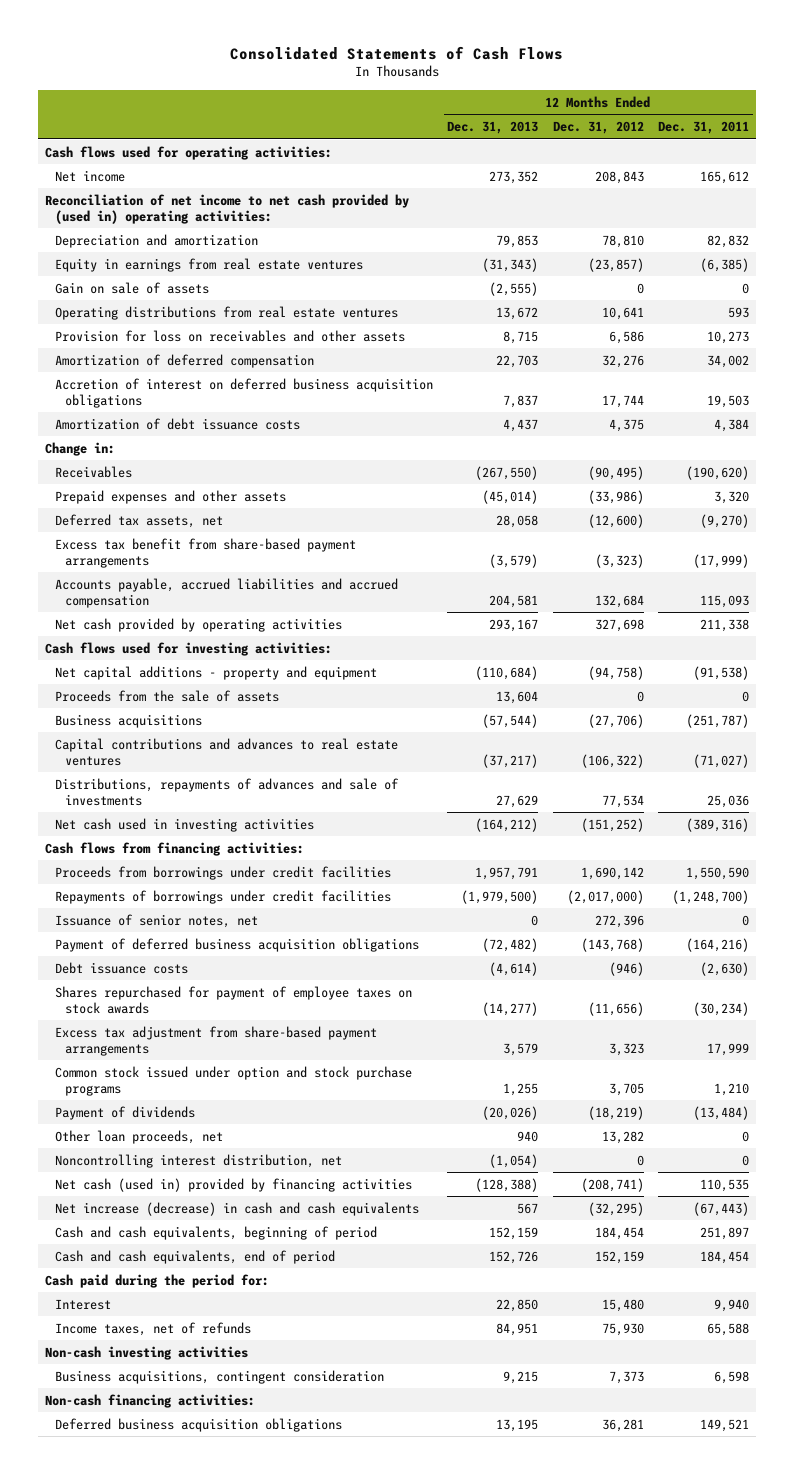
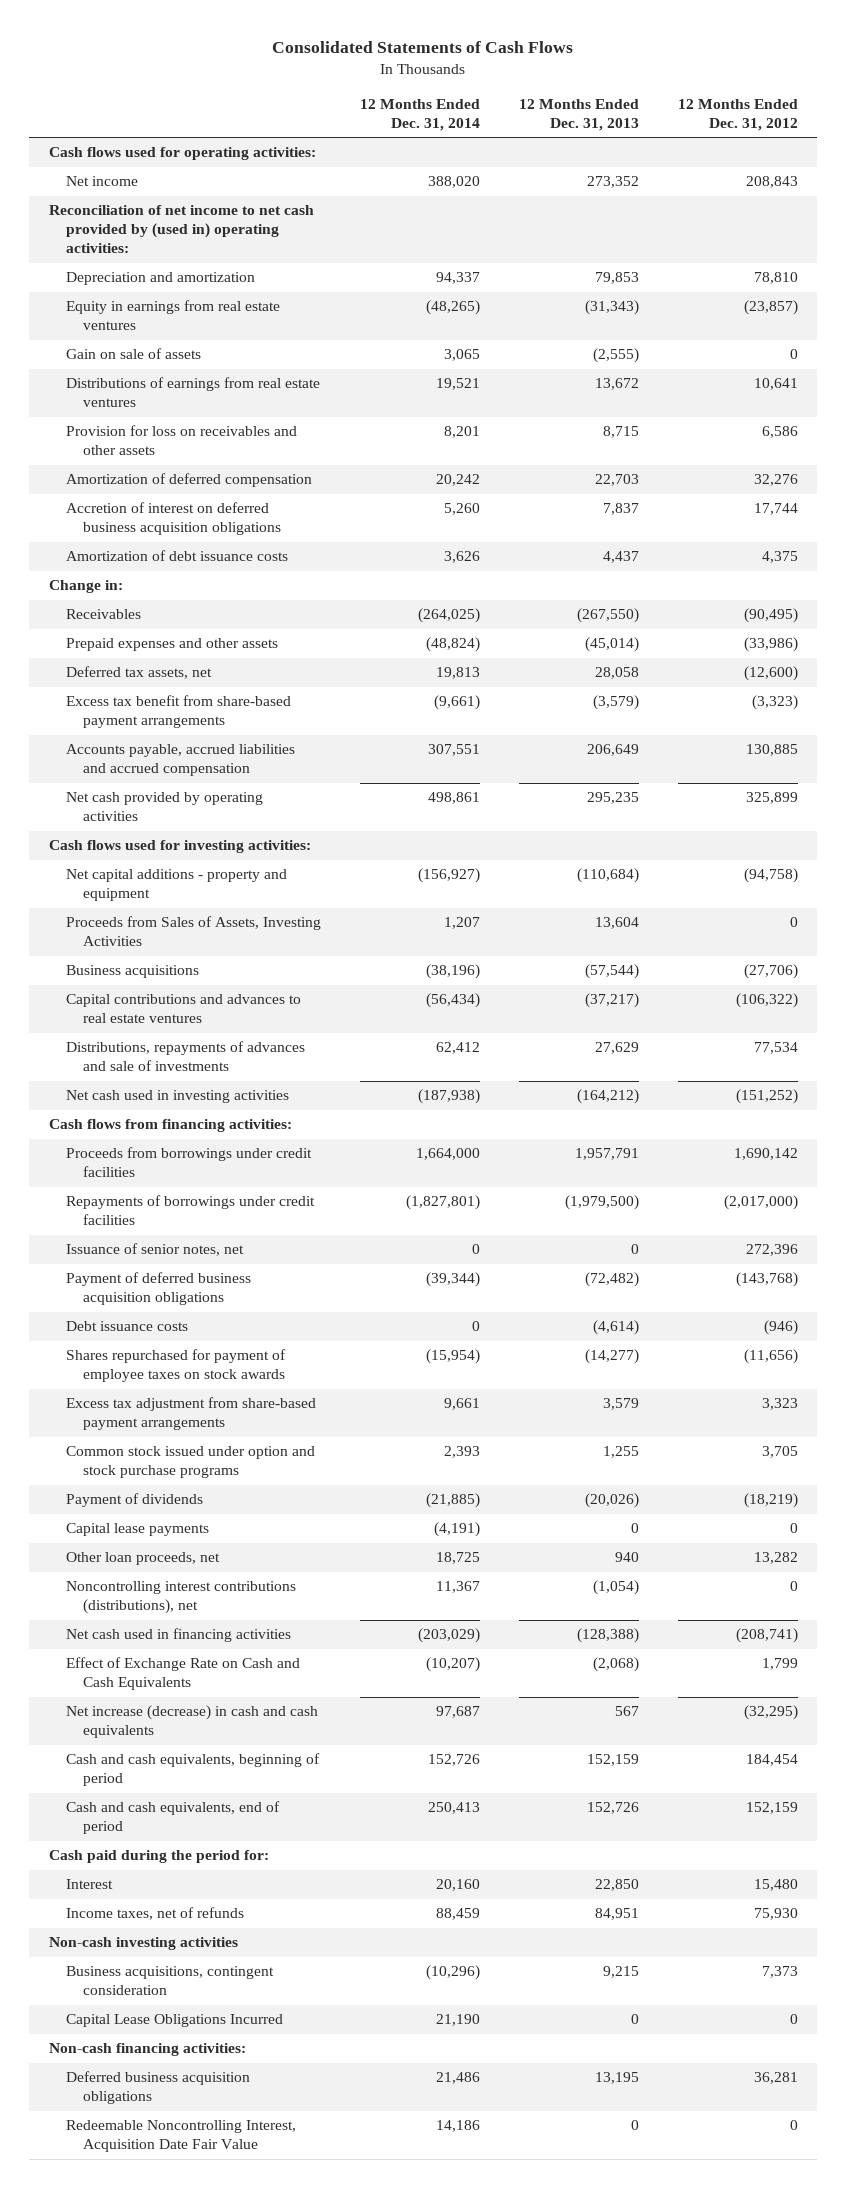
[658,120,750,134] Dec. 31, 2011 -> none
none -> [359,98,480,131] 12 Months Ended Dec. 31, 2014
[55,305,399,320] Operating distributions from real estate ventures -> [66,377,321,408] Distributions of earnings from real estate ventures
[489,594,539,608] 204,581 -> [586,744,639,757] 206,649
[594,594,644,608] 132,684 -> [745,744,798,757] 130,885
[489,618,539,632] 293,167 -> [586,792,639,805] 295,235
[594,618,644,632] 327,698 -> [745,792,798,805] 325,899
[55,689,280,702] Proceeds from the sale of assets -> [66,916,322,947] Proceeds from Sales of Assets, Investing Activities
none -> [66,1523,210,1537] Capital lease payments
[55,1153,343,1168] Noncontrolling interest distribution, net -> [66,1581,297,1615] Noncontrolling interest contributions (distributions), net
[55,1177,413,1192] Net cash (used in) provided by financing activities -> [66,1628,292,1643] Net cash used in financing activities
none -> [66,1657,301,1691] Effect of Exchange Rate on Cash and Cash Equivalents
none -> [66,2014,284,2028] Capital Lease Obligations Incurred
none -> [66,2120,297,2153] Redeemable Noncontrolling Interest, Acquisition Date Fair Value

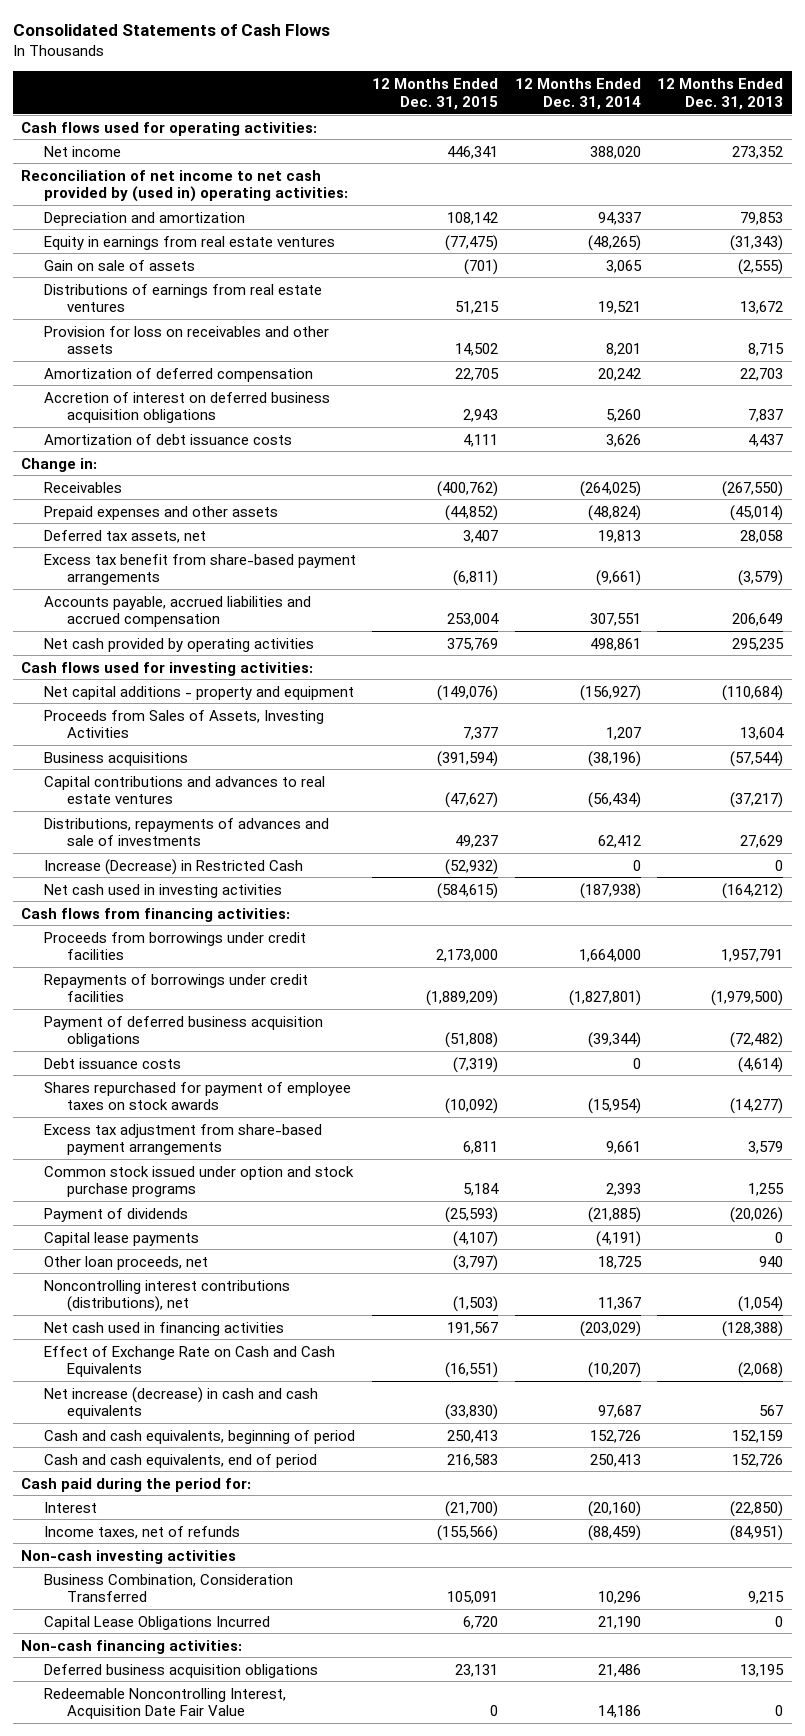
[677,98,798,131] 12 Months Ended Dec. 31, 2012 -> none
none -> [372,77,499,110] 12 Months Ended Dec. 31, 2015
none -> [43,858,303,875] Increase (Decrease) in Restricted Cash
[66,1243,245,1257] Issuance of senior notes, net -> none
[435,1879,480,1892] 20,160 -> [587,1500,641,1517] (20,160)
[594,1879,639,1892] 22,850 -> [730,1500,784,1517] (22,850)
[435,1908,480,1921] 88,459 -> [587,1524,641,1541] (88,459)
[594,1908,639,1921] 84,951 -> [730,1524,784,1541] (84,951)
[66,1966,275,1996] Business acquisitions, contingent consideration -> none
none -> [43,1573,293,1603] Business Combination, Consideration Transferred

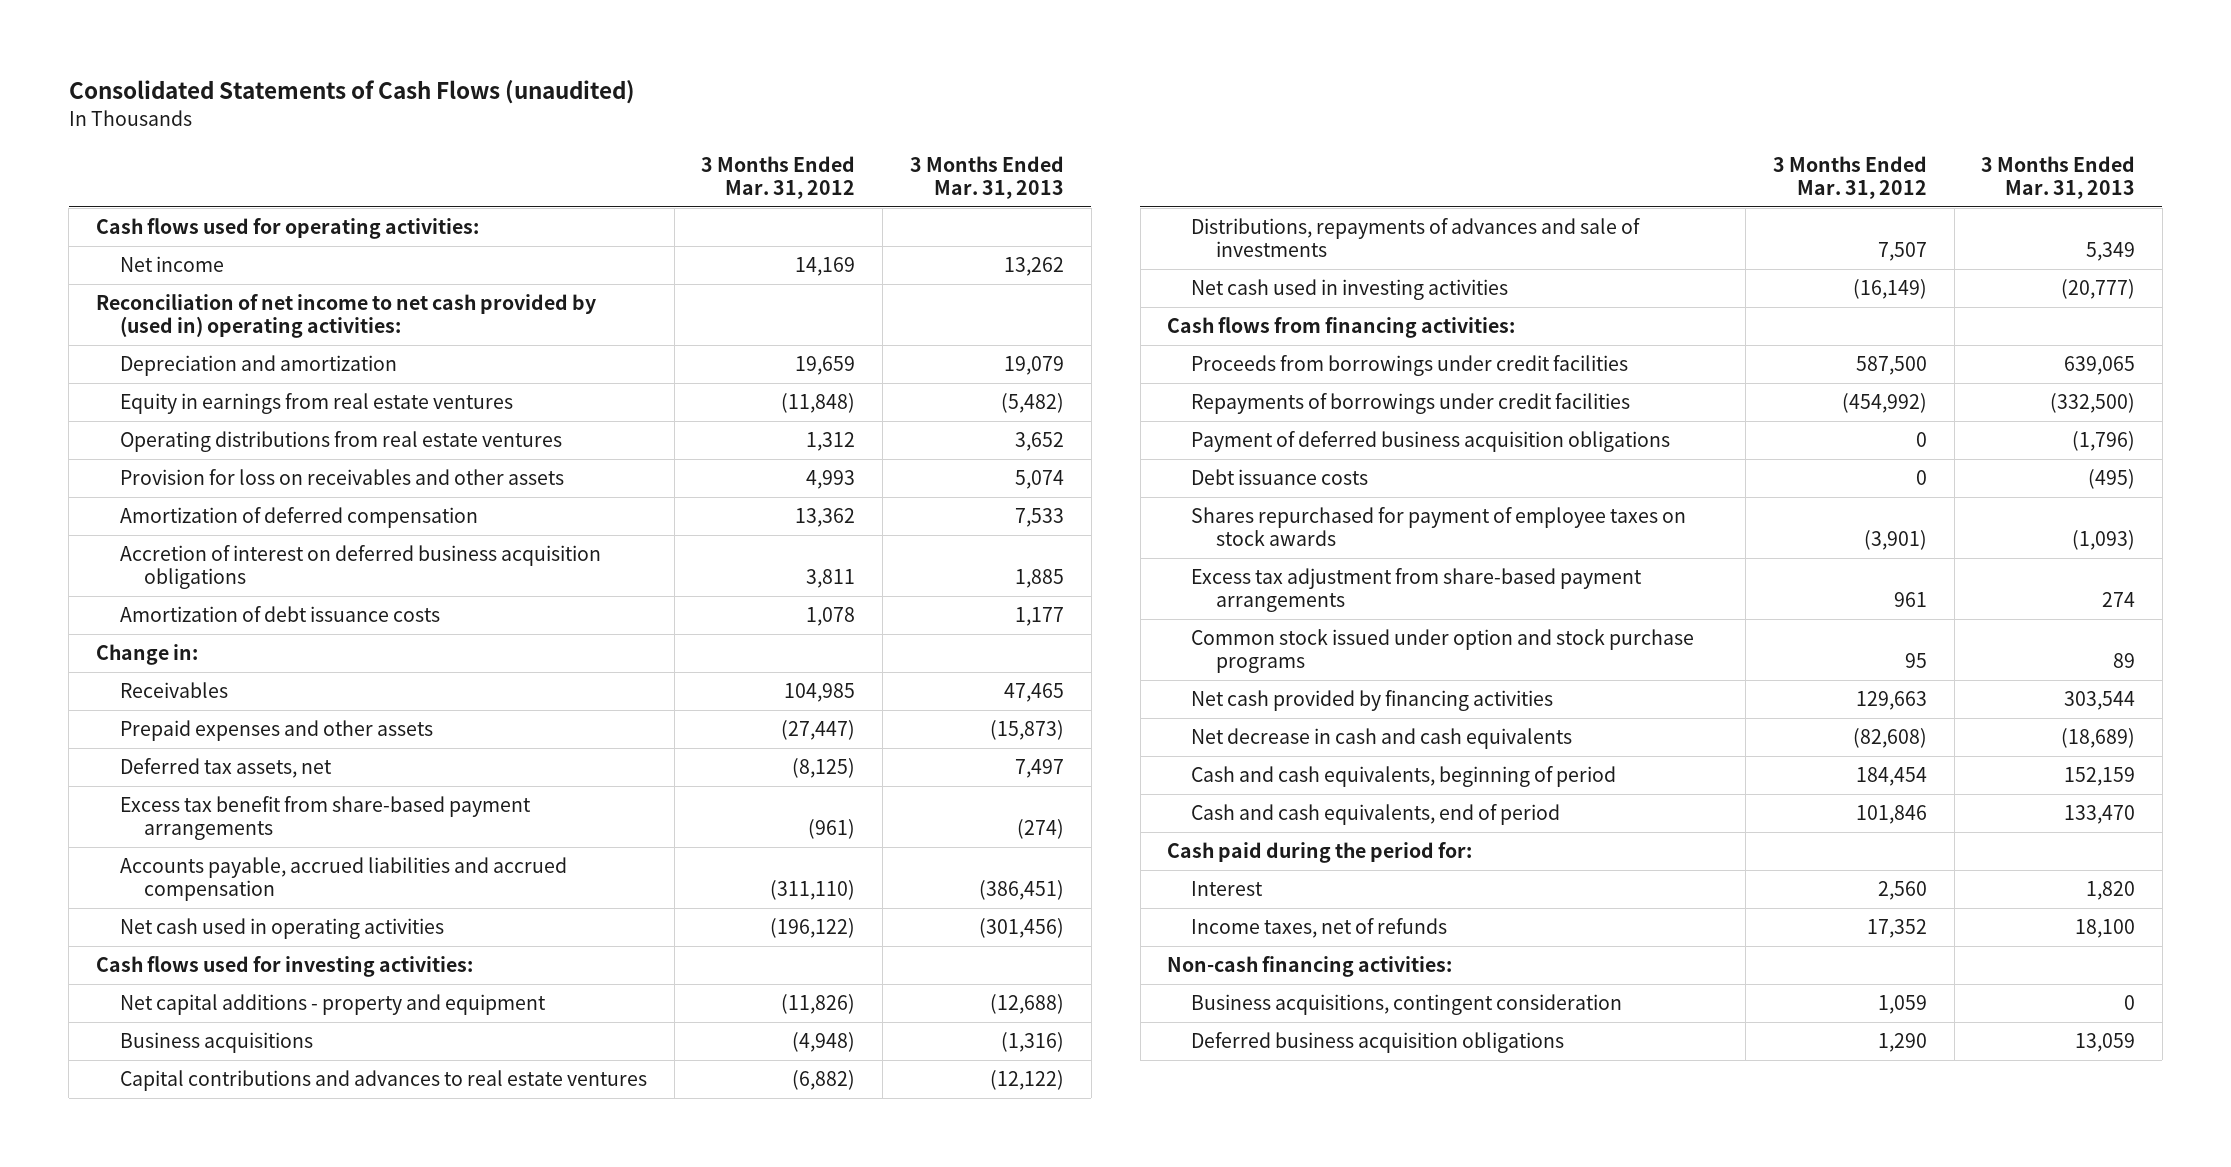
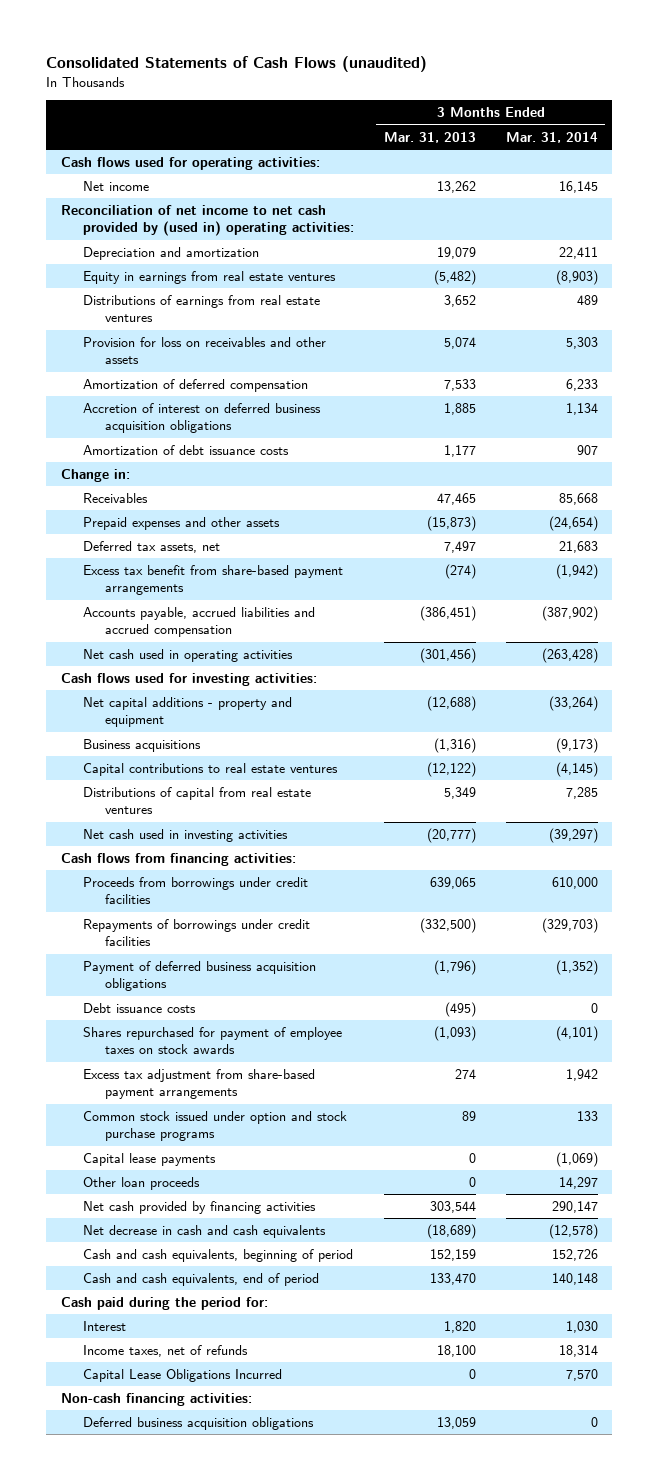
[701,155,856,199] 3 Months Ended Mar. 31, 2012 -> none
none -> [505,131,598,143] Mar. 31, 2014
[119,431,562,453] Operating distributions from real estate ventures -> [83,295,321,323] Distributions of earnings from real estate ventures
[119,1070,647,1092] Capital contributions and advances to real estate ventures -> [83,763,339,777] Capital contributions to real estate ventures
[1191,218,1641,258] Distributions, repayments of advances and sale of investments -> [83,787,312,815] Distributions of capital from real estate ventures
none -> [83,1153,217,1167] Capital lease payments
none -> [83,1177,201,1191] Other loan proceeds
none -> [83,1369,283,1383] Capital Lease Obligations Incurred
[1191,994,1623,1016] Business acquisitions, contingent consideration -> none

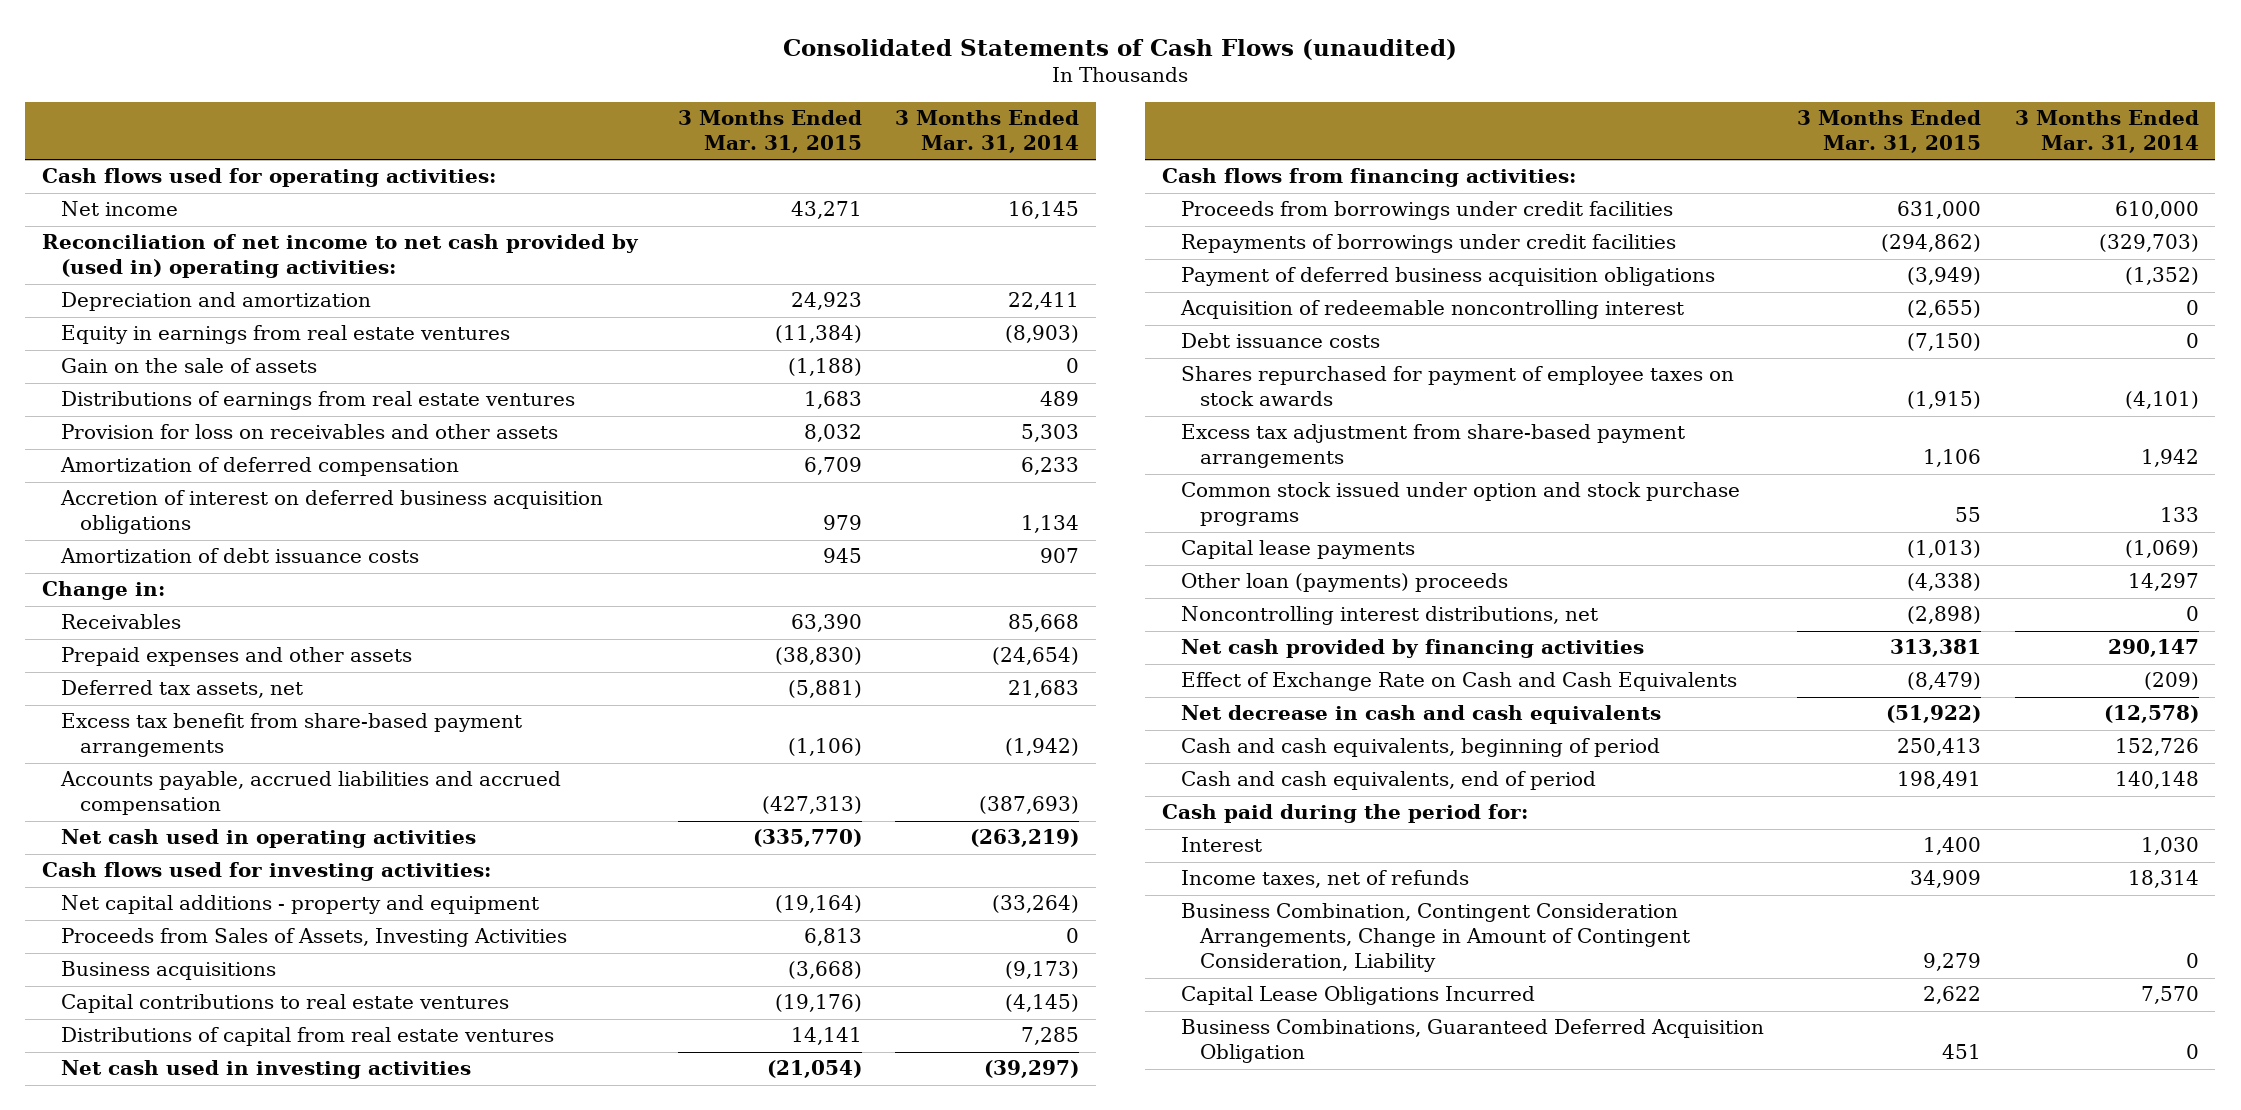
[383,131,476,143] Mar. 31, 2013 -> none
none -> [677,110,862,154] 3 Months Ended Mar. 31, 2015
none -> [61,358,318,374] Gain on the sale of assets
[541,606,598,622] (387,902) -> [979,796,1080,815] (387,693)
[541,648,598,664] (263,428) -> [970,829,1080,848] (263,219)
none -> [61,928,568,948] Proceeds from Sales of Assets, Investing Activities
none -> [1179,300,1684,320] Acquisition of redeemable noncontrolling interest
[83,1177,201,1191] Other loan proceeds -> [1180,573,1508,593] Other loan (payments) proceeds
none -> [1180,606,1598,626] Noncontrolling interest distributions, net
none -> [1180,672,1737,692] Effect of Exchange Rate on Cash and Cash Equivalents
none -> [1180,903,1690,973] Business Combination, Contingent Consideration Arrangements, Change in Amount of Contingent Consideration, Liability
[61,1393,253,1407] Non-cash financing activities: -> none
[83,1417,315,1431] Deferred business acquisition obligations -> [1180,1019,1764,1064] Business Combinations, Guaranteed Deferred Acquisition Obligation

